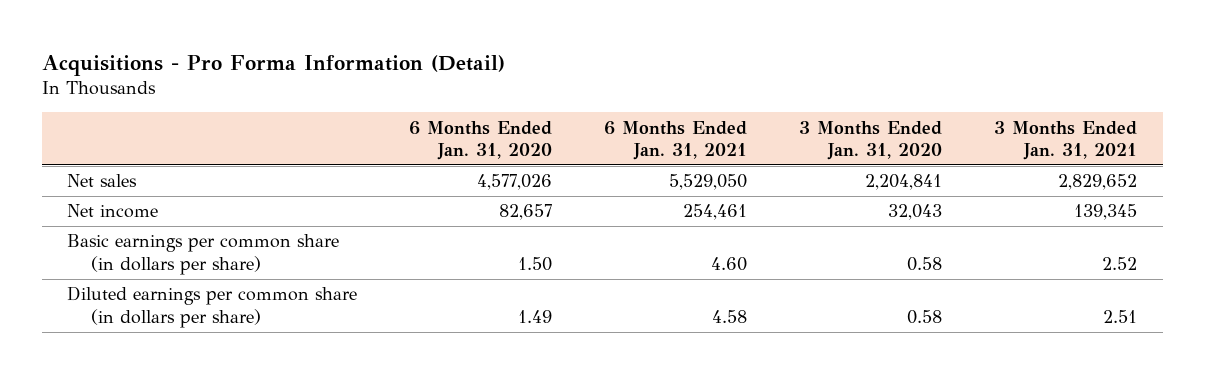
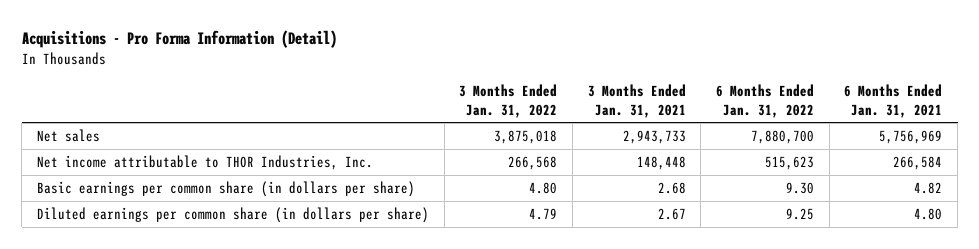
[409,120,553,161] 6 Months Ended Jan. 31, 2020 -> none
[799,120,943,161] 3 Months Ended Jan. 31, 2020 -> none
none -> [459,84,558,118] 3 Months Ended Jan. 31, 2022
none -> [716,84,815,118] 6 Months Ended Jan. 31, 2022
[669,174,748,191] 5,529,050 -> [879,129,943,144] 5,756,969
[1058,174,1138,191] 2,829,652 -> [622,129,686,144] 2,943,733
[67,204,159,219] Net income -> [36,154,373,170] Net income attributable to THOR Industries, Inc.
[683,204,748,221] 254,461 -> [893,155,943,170] 266,584
[1074,204,1138,221] 139,345 -> [636,155,686,170] 148,448
[711,256,748,271] 4.60 -> [914,181,943,194] 4.82
[1102,256,1138,270] 2.52 -> [657,181,686,194] 2.68
[712,309,748,323] 4.58 -> [914,207,943,220] 4.80
[1103,309,1138,323] 2.51 -> [657,207,686,220] 2.67

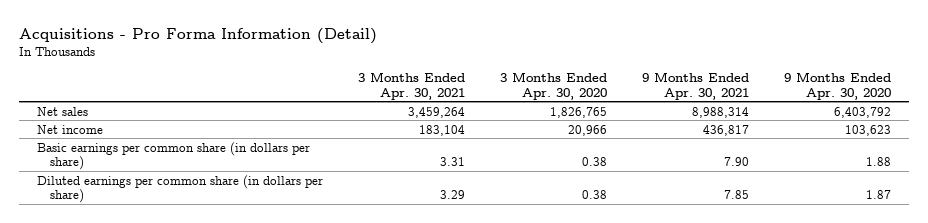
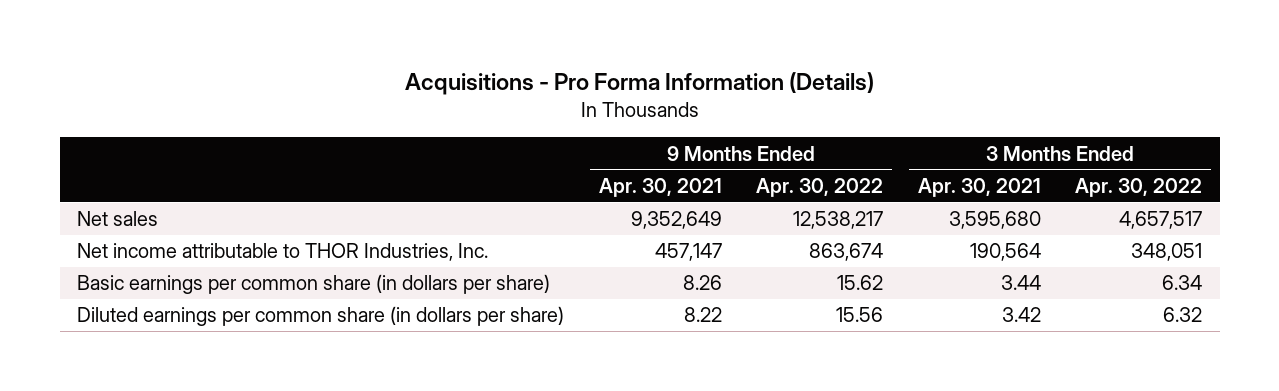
[19,27,378,44] Acquisitions - Pro Forma Information (Detail) -> [404,72,874,96] Acquisitions - Pro Forma Information (Details)
[500,71,608,100] 3 Months Ended Apr. 30, 2020 -> none
[784,71,892,100] 9 Months Ended Apr. 30, 2020 -> none
none -> [756,177,884,197] Apr. 30, 2022
none -> [1075,177,1203,197] Apr. 30, 2022
[407,106,465,118] 3,459,264 -> [948,211,1041,230] 3,595,680
[692,106,750,118] 8,988,314 -> [630,211,722,230] 9,352,649
[36,124,103,134] Net income -> [76,243,488,262] Net income attributable to THOR Industries, Inc.
[418,124,465,136] 183,104 -> [969,243,1041,262] 190,564
[703,124,750,136] 436,817 -> [654,243,722,262] 457,147
[439,157,465,167] 3.31 -> [1000,275,1041,291] 3.44
[724,157,750,167] 7.90 -> [682,275,722,291] 8.26
[439,190,465,200] 3.29 -> [1001,307,1041,323] 3.42
[724,190,750,200] 7.85 -> [683,307,722,323] 8.22

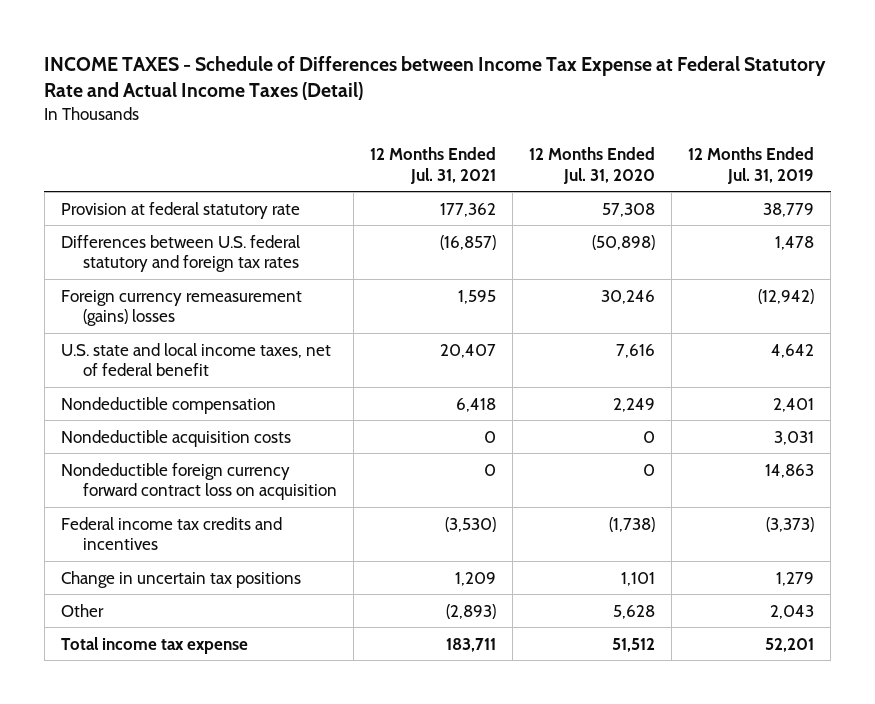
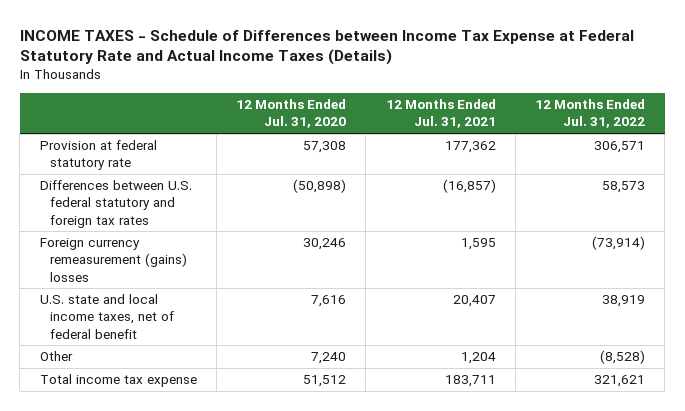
[44,55,827,101] INCOME TAXES - Schedule of Differences between Income Tax Expense at Federal Statutory Rate and Actual Income Taxes (Detail) -> [19,29,634,66] INCOME TAXES - Schedule of Differences between Income Tax Expense at Federal Statutory Rate and Actual Income Taxes (Details)
[688,146,815,184] 12 Months Ended Jul. 31, 2019 -> none
none -> [535,99,646,129] 12 Months Ended Jul. 31, 2022
[60,396,276,414] Nondeductible compensation -> none
[60,429,291,447] Nondeductible acquisition costs -> none
[60,462,337,501] Nondeductible foreign currency forward contract loss on acquisition -> none
[60,516,282,551] Federal income tax credits and incentives -> none
[60,570,301,588] Change in uncertain tax positions -> none
[445,603,496,619] (2,893) -> [460,352,496,365] 1,204
[612,604,655,619] 5,628 -> [311,352,347,365] 7,240

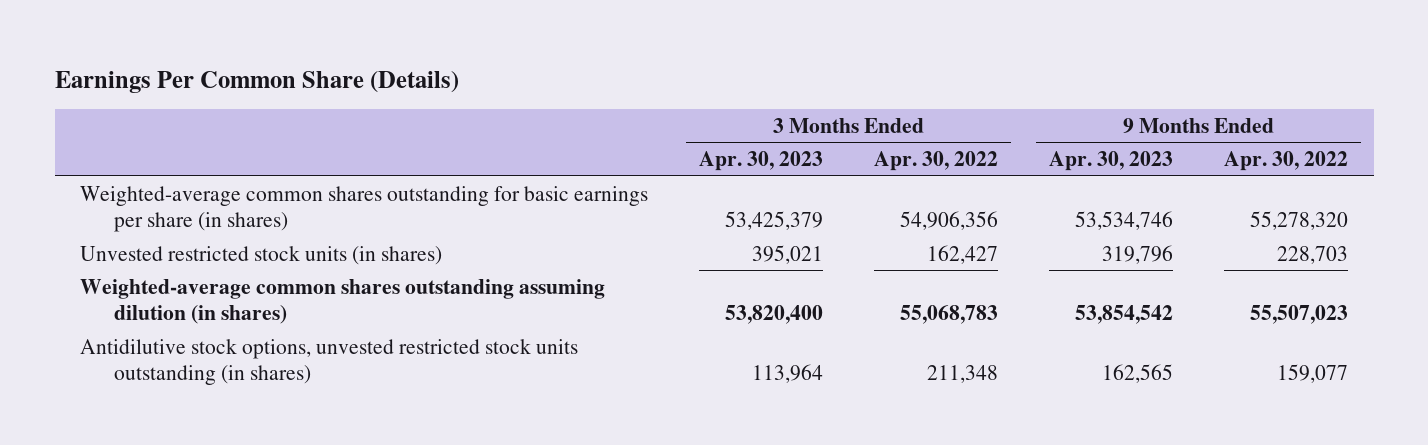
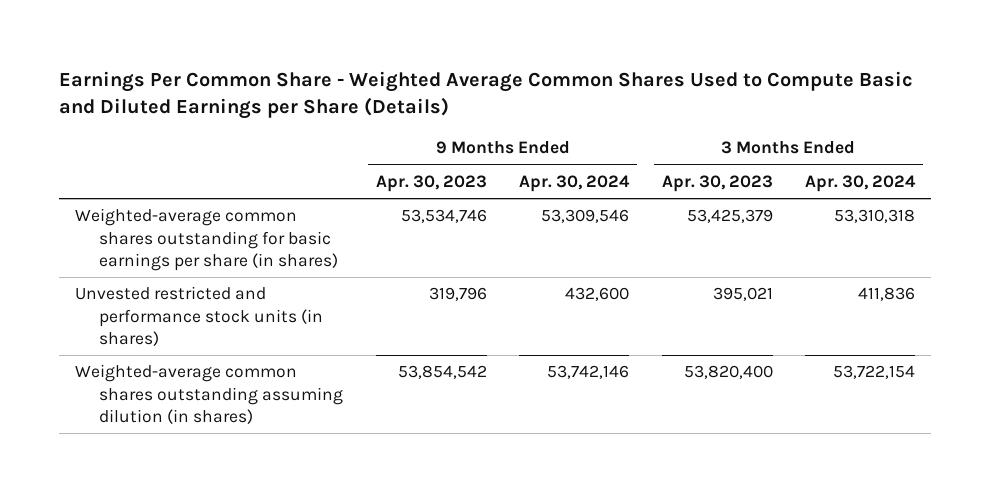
[54,70,459,93] Earnings Per Common Share (Details) -> [58,70,913,120] Earnings Per Common Share - Weighted Average Common Shares Used to Compute Basic and Diluted Earnings per Share (Details)
[874,151,999,172] Apr. 30, 2022 -> none
[1224,151,1349,172] Apr. 30, 2022 -> none
none -> [519,174,631,192] Apr. 30, 2024
none -> [805,174,917,192] Apr. 30, 2024
[80,245,443,265] Unvested restricted stock units (in shares) -> [74,286,324,347] Unvested restricted and performance stock units (in shares)
[80,338,579,386] Antidilutive stock options, unvested restricted stock units outstanding (in shares) -> none

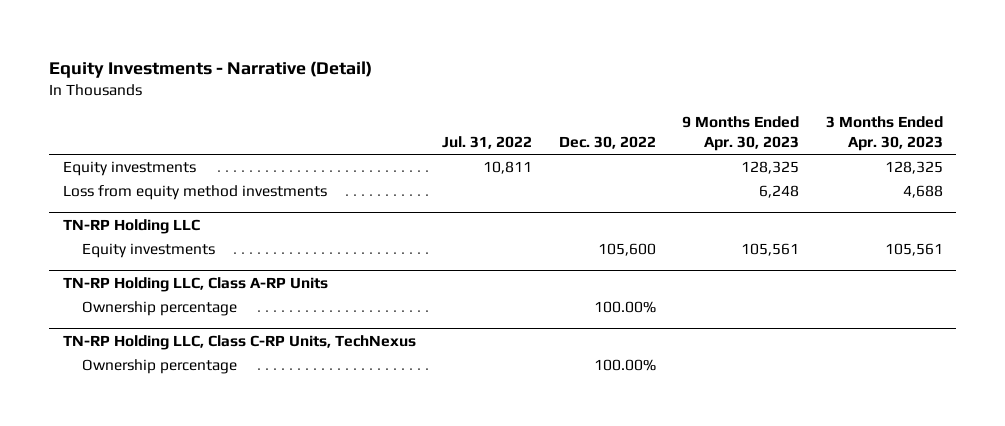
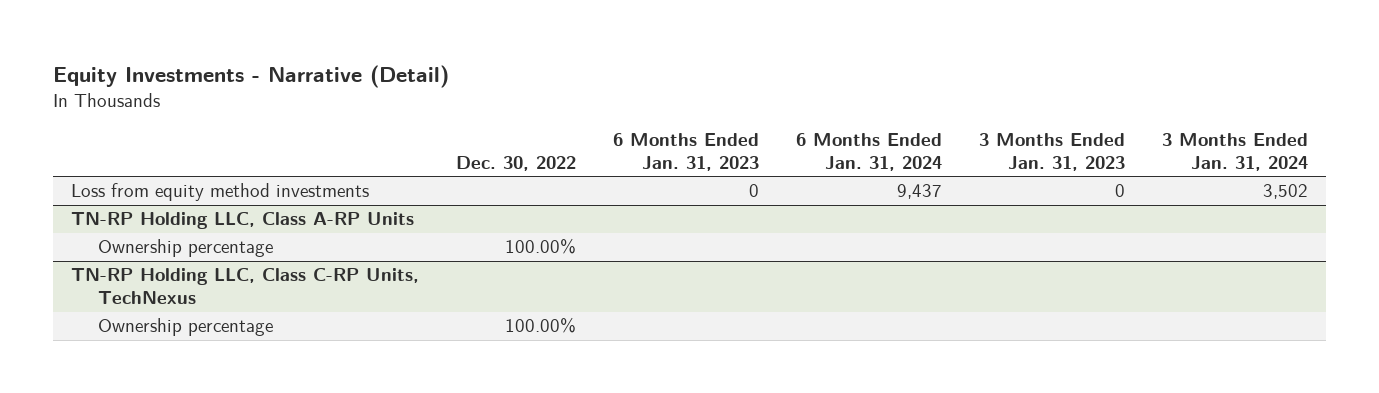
[442,136,533,150] Jul. 31, 2022 -> none
[682,116,800,152] 9 Months Ended Apr. 30, 2023 -> none
[825,116,943,152] 3 Months Ended Apr. 30, 2023 -> none
none -> [613,133,760,171] 6 Months Ended Jan. 31, 2023
none -> [796,133,943,171] 6 Months Ended Jan. 31, 2024
none -> [979,133,1126,171] 3 Months Ended Jan. 31, 2023
none -> [1161,133,1308,171] 3 Months Ended Jan. 31, 2024
[62,161,196,177] Equity investments -> none
[62,218,200,234] TN-RP Holding LLC -> none
[81,243,215,259] Equity investments -> none

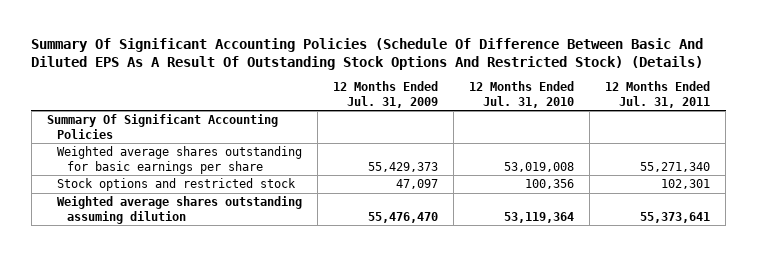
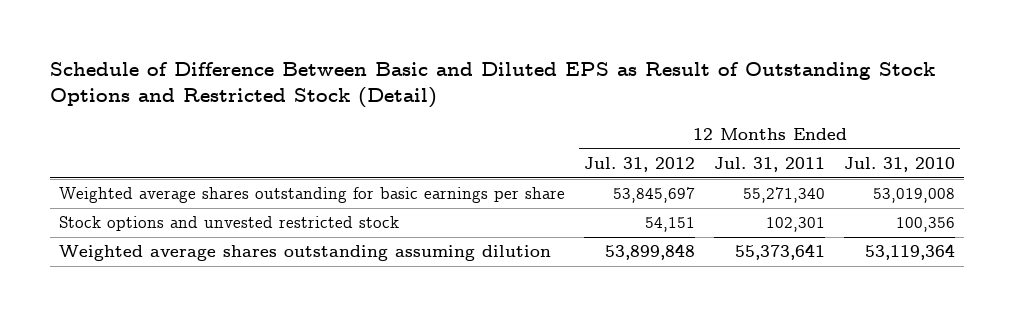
[31,37,704,70] Summary Of Significant Accounting Policies (Schedule Of Difference Between Basic And Diluted EPS As A Result Of Outstanding Stock Options And Restricted Stock) (Details) -> [49,62,935,109] Schedule of Difference Between Basic and Diluted EPS as Result of Outstanding Stock Options and Restricted Stock (Detail)
[332,81,438,108] 12 Months Ended Jul. 31, 2009 -> none
none -> [584,156,696,172] Jul. 31, 2012
[46,113,278,139] Summary Of Significant Accounting Policies -> none
[56,177,296,191] Stock options and restricted stock -> [59,216,400,232] Stock options and unvested restricted stock

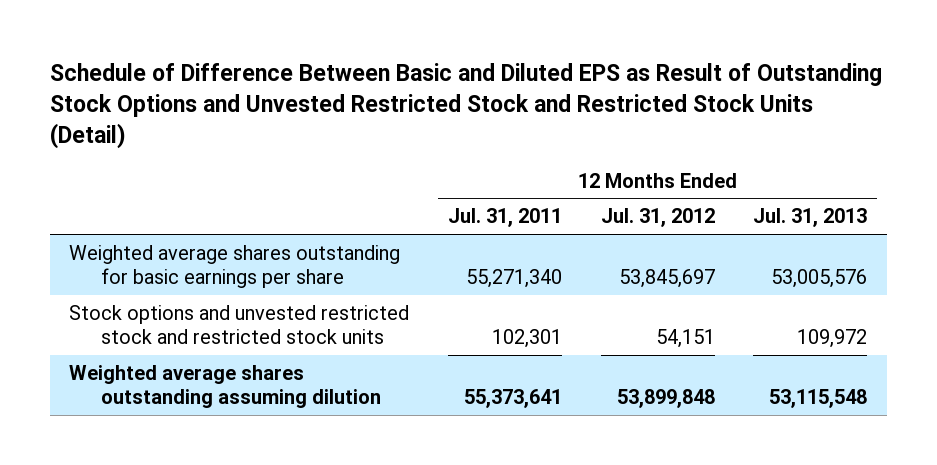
[49,62,935,109] Schedule of Difference Between Basic and Diluted EPS as Result of Outstanding Stock Options and Restricted Stock (Detail) -> [50,62,883,149] Schedule of Difference Between Basic and Diluted EPS as Result of Outstanding Stock Options and Unvested Restricted Stock and Restricted Stock Units (Detail)
[843,156,955,172] Jul. 31, 2010 -> none
none -> [753,208,868,228] Jul. 31, 2013
[59,216,400,232] Stock options and unvested restricted stock -> [69,304,410,345] Stock options and unvested restricted stock and restricted stock units

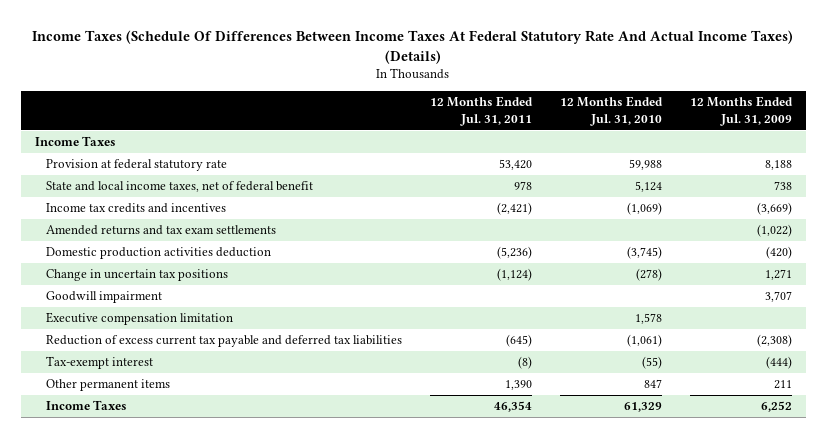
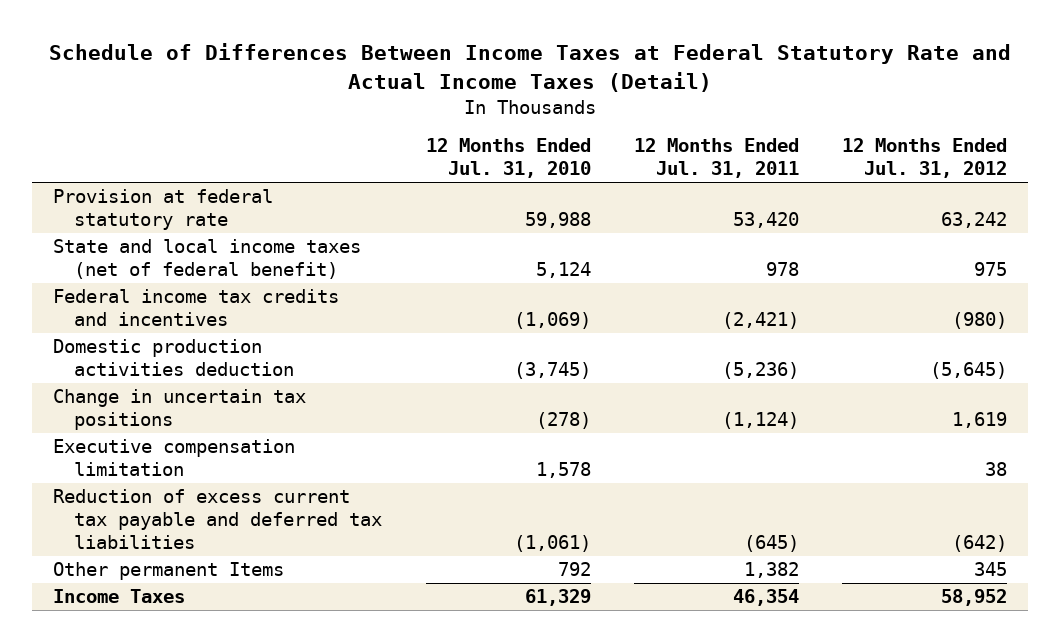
[32,29,794,64] Income Taxes (Schedule Of Differences Between Income Taxes At Federal Statutory Rate And Actual Income Taxes) (Details) -> [48,43,1011,92] Schedule of Differences Between Income Taxes at Federal Statutory Rate and Actual Income Taxes (Detail)
[689,96,793,126] 12 Months Ended Jul. 31, 2009 -> none
none -> [841,138,1007,179] 12 Months Ended Jul. 31, 2012
[34,136,116,147] Income Taxes -> none
[45,225,276,236] Amended returns and tax exam settlements -> none
[45,181,313,193] State and local income taxes, net of federal benefit -> [53,239,362,280] State and local income taxes (net of federal benefit)
[45,203,226,214] Income tax credits and incentives -> [53,289,340,327] Federal income tax credits and incentives
[45,291,162,304] Goodwill impairment -> none
[45,356,153,370] Tax-exempt interest -> none
[45,379,170,392] Other permanent items -> [53,562,285,581] Other permanent Items
[504,380,532,391] 1,390 -> [743,562,799,579] 1,382
[643,379,662,389] 847 -> [557,562,591,577] 792

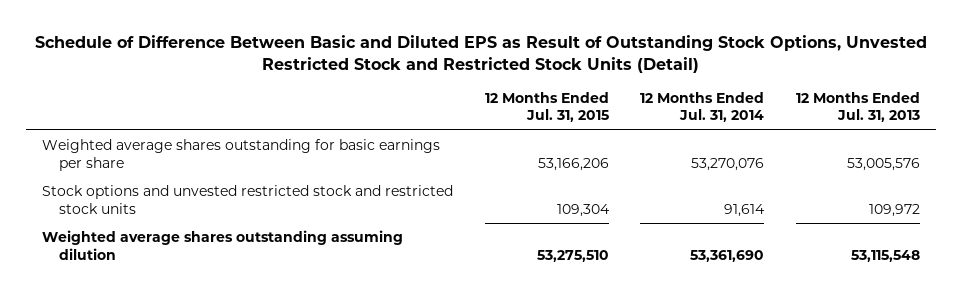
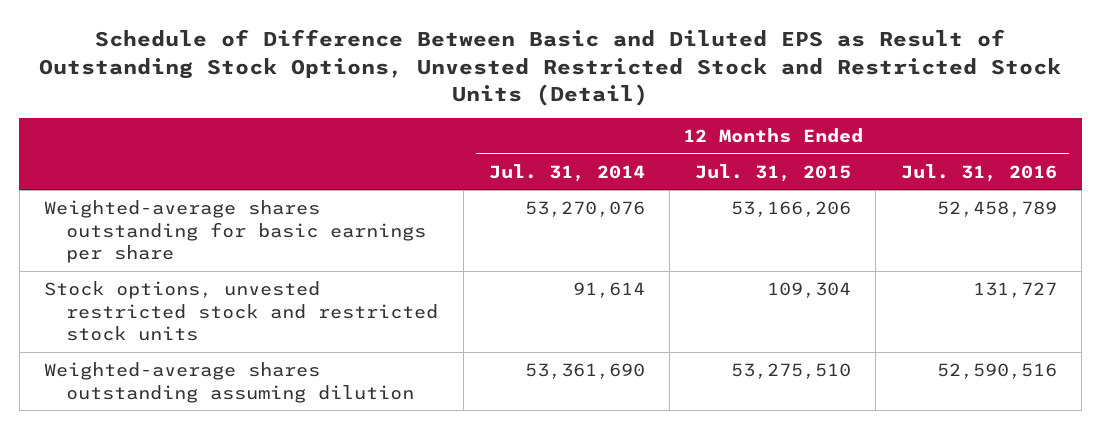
[795,91,920,123] 12 Months Ended Jul. 31, 2013 -> none
none -> [900,163,1057,182] Jul. 31, 2016
[42,139,441,171] Weighted average shares outstanding for basic earnings per share -> [44,199,427,264] Weighted-average shares outstanding for basic earnings per share
[42,185,454,214] Stock options and unvested restricted stock and restricted stock units -> [44,280,439,342] Stock options, unvested restricted stock and restricted stock units
[42,230,404,260] Weighted average shares outstanding assuming dilution -> [44,361,415,403] Weighted-average shares outstanding assuming dilution

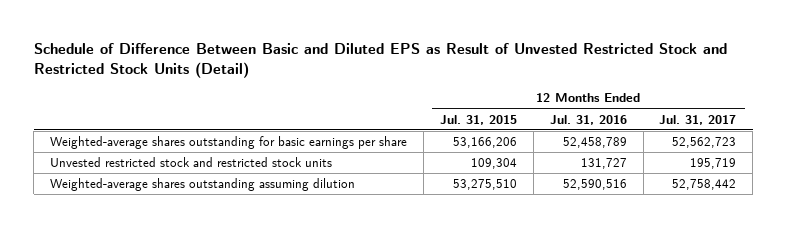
[39,29,1062,106] Schedule of Difference Between Basic and Diluted EPS as Result of Outstanding Stock Options, Unvested Restricted Stock and Restricted Stock Units (Detail) -> [33,43,727,79] Schedule of Difference Between Basic and Diluted EPS as Result of Unvested Restricted Stock and Restricted Stock Units (Detail)
[488,163,645,182] Jul. 31, 2014 -> none
none -> [659,114,737,125] Jul. 31, 2017
[44,280,439,342] Stock options, unvested restricted stock and restricted stock units -> [50,157,333,168] Unvested restricted stock and restricted stock units

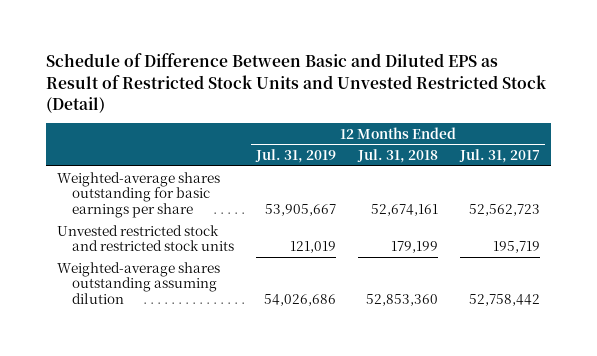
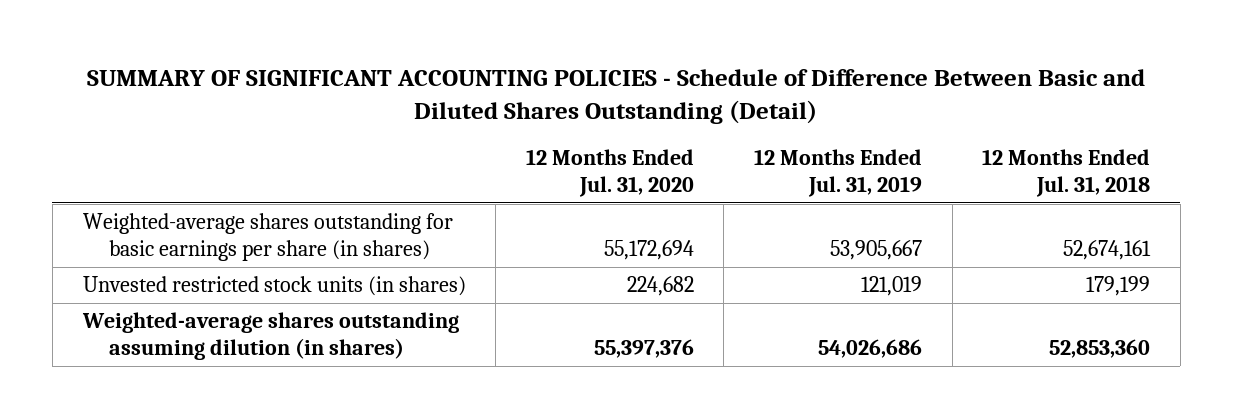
[46,53,548,113] Schedule of Difference Between Basic and Diluted EPS as Result of Restricted Stock Units and Unvested Restricted Stock (Detail) -> [87,68,1146,124] SUMMARY OF SIGNIFICANT ACCOUNTING POLICIES - Schedule of Difference Between Basic and Diluted Shares Outstanding (Detail)
[458,148,540,163] Jul. 31, 2017 -> none
none -> [525,149,694,197] 12 Months Ended Jul. 31, 2020
[57,171,221,219] Weighted-average shares outstanding for basic earnings per share -> [82,213,453,261] Weighted-average shares outstanding for basic earnings per share (in shares)
[57,224,235,252] Unvested restricted stock and restricted stock units -> [82,276,466,297] Unvested restricted stock units (in shares)
[57,261,221,305] Weighted-average shares outstanding assuming dilution -> [81,312,459,360] Weighted-average shares outstanding assuming dilution (in shares)

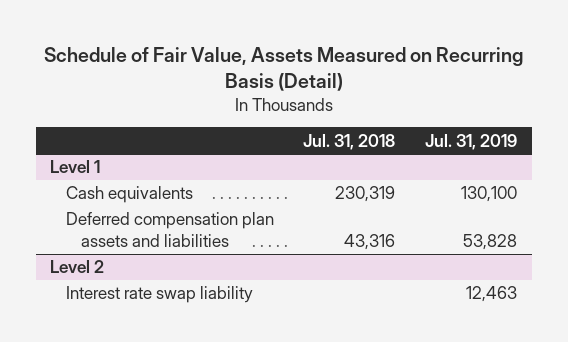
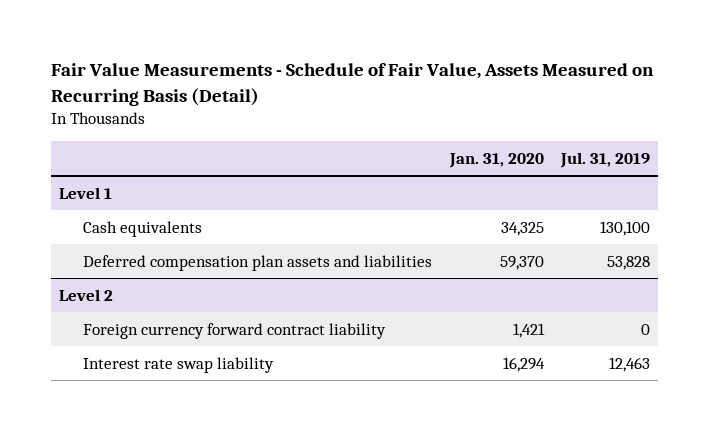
[43,46,523,91] Schedule of Fair Value, Assets Measured on Recurring Basis (Detail) -> [50,63,654,107] Fair Value Measurements - Schedule of Fair Value, Assets Measured on Recurring Basis (Detail)
[303,133,396,150] Jul. 31, 2018 -> none
none -> [448,152,544,168] Jan. 31, 2020
none -> [83,322,387,339] Foreign currency forward contract liability

